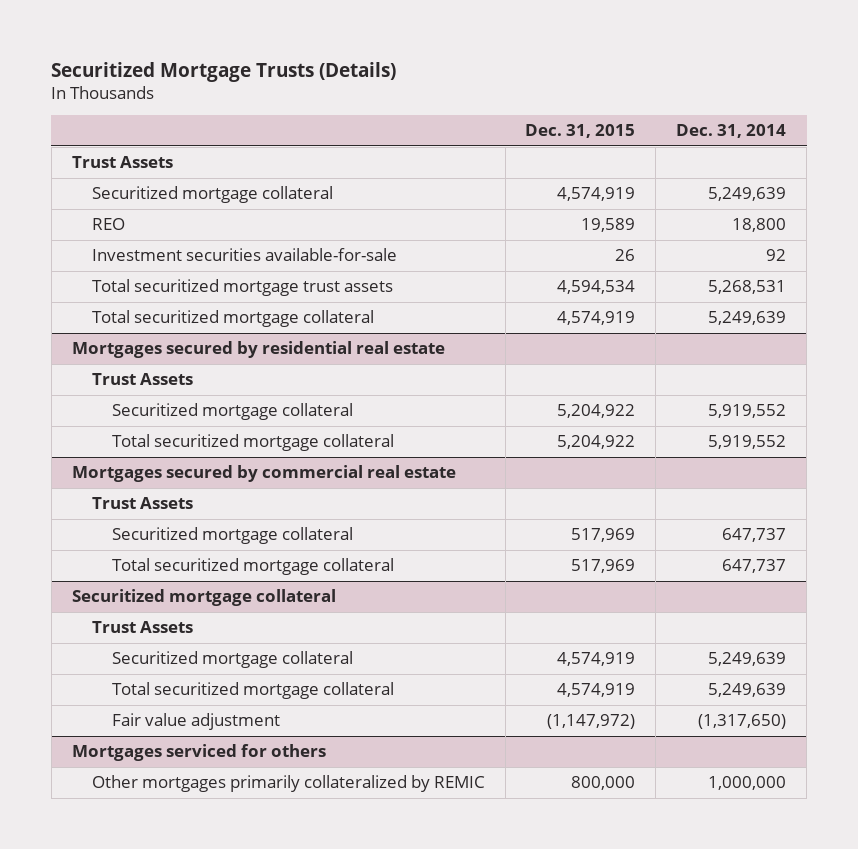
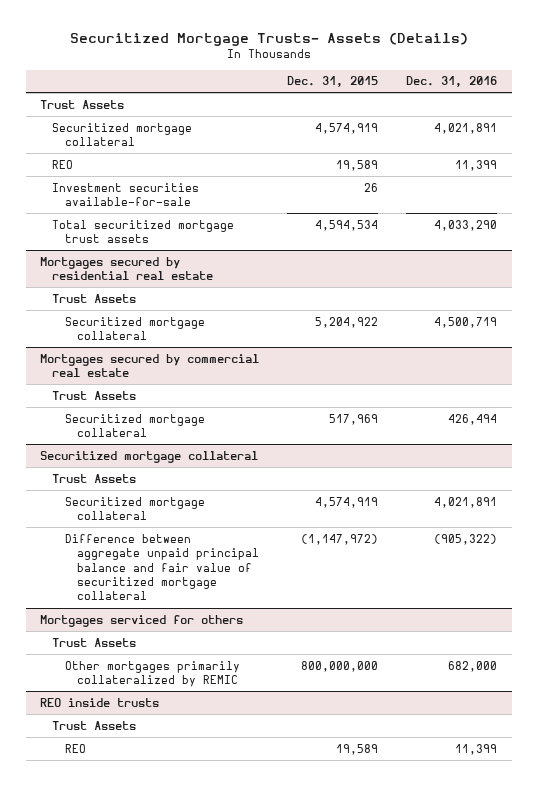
[51,61,397,82] Securitized Mortgage Trusts (Details) -> [69,33,468,47] Securitized Mortgage Trusts- Assets (Details)
[676,124,787,139] Dec. 31, 2014 -> none
none -> [406,76,498,88] Dec. 31, 2016
[91,310,374,328] Total securitized mortgage collateral -> none
[111,434,394,452] Total securitized mortgage collateral -> none
[111,558,394,576] Total securitized mortgage collateral -> none
[111,682,394,700] Total securitized mortgage collateral -> none
[111,713,280,731] Fair value adjustment -> [64,533,260,601] Difference between aggregate unpaid principal balance and fair value of securitized mortgage collateral
none -> [52,637,137,647] Trust Assets
[571,776,636,791] 800,000 -> [301,660,379,672] 800,000,000
none -> [39,697,159,707] REO inside trusts
none -> [52,720,137,730] Trust Assets
none -> [64,743,86,753] REO

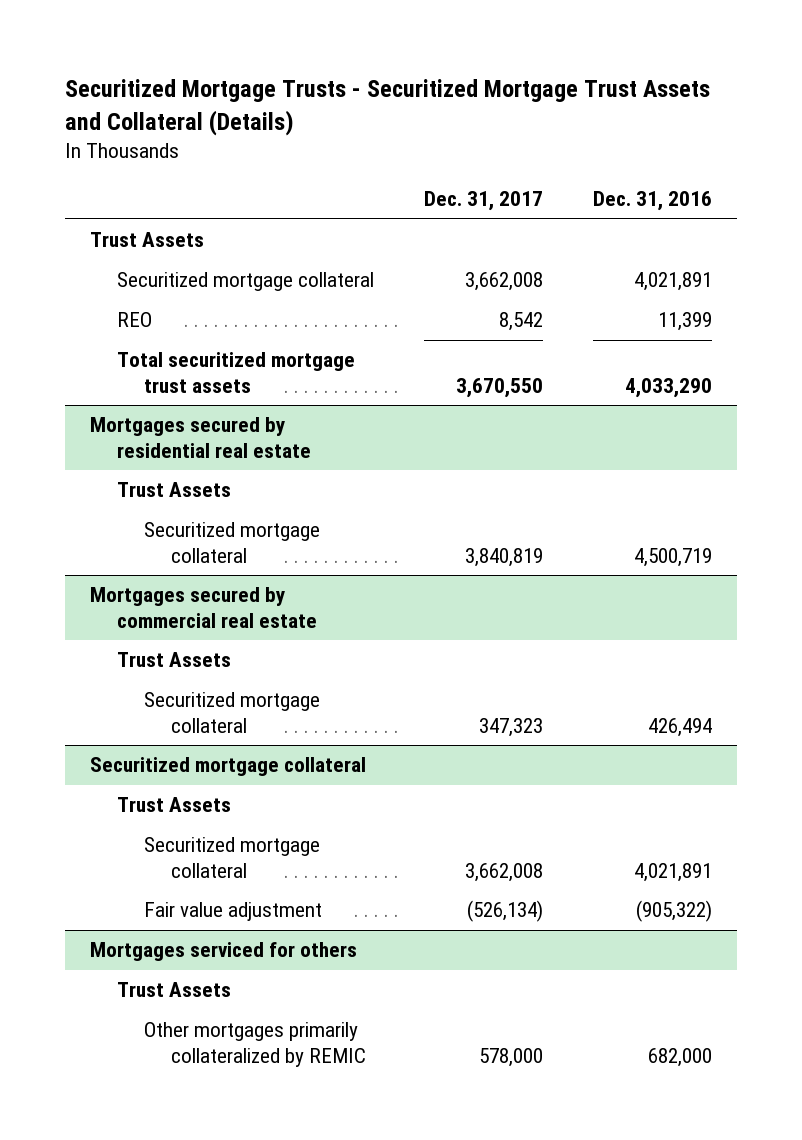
[69,33,468,47] Securitized Mortgage Trusts- Assets (Details) -> [64,79,710,136] Securitized Mortgage Trusts - Securitized Mortgage Trust Assets and Collateral (Details)
[287,76,379,88] Dec. 31, 2015 -> none
none -> [423,191,543,212] Dec. 31, 2017
[52,182,200,207] Investment securities available-for-sale -> none
[64,533,260,601] Difference between aggregate unpaid principal balance and fair value of securitized mortgage collateral -> [144,902,323,922] Fair value adjustment
[39,697,159,707] REO inside trusts -> none
[52,720,137,730] Trust Assets -> none
[64,743,86,753] REO -> none

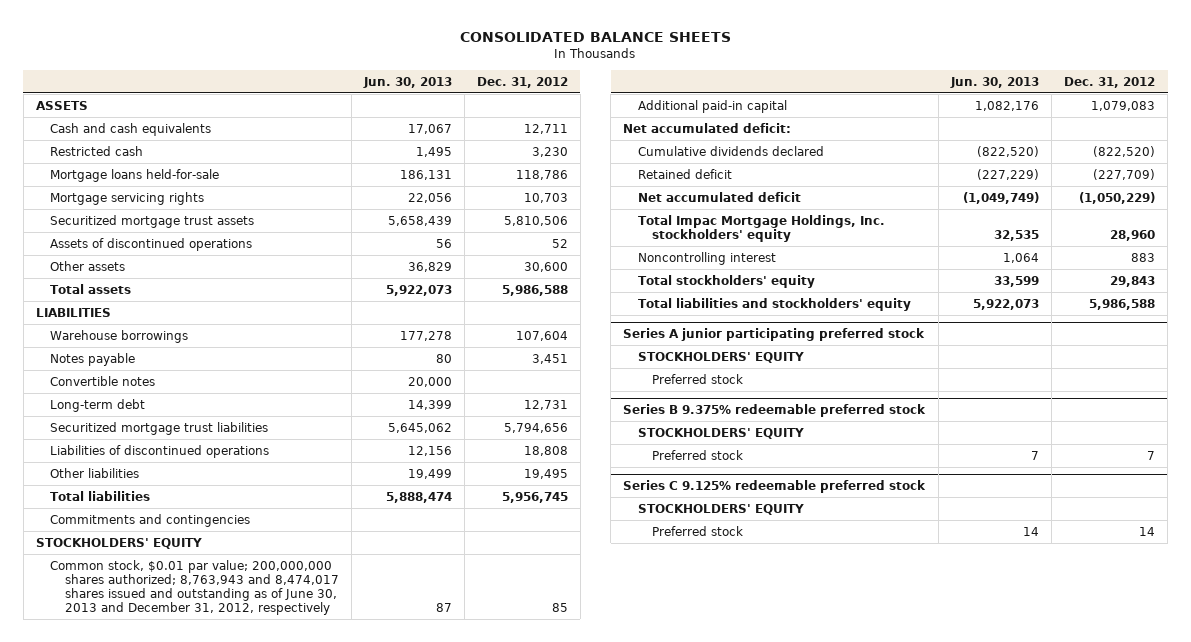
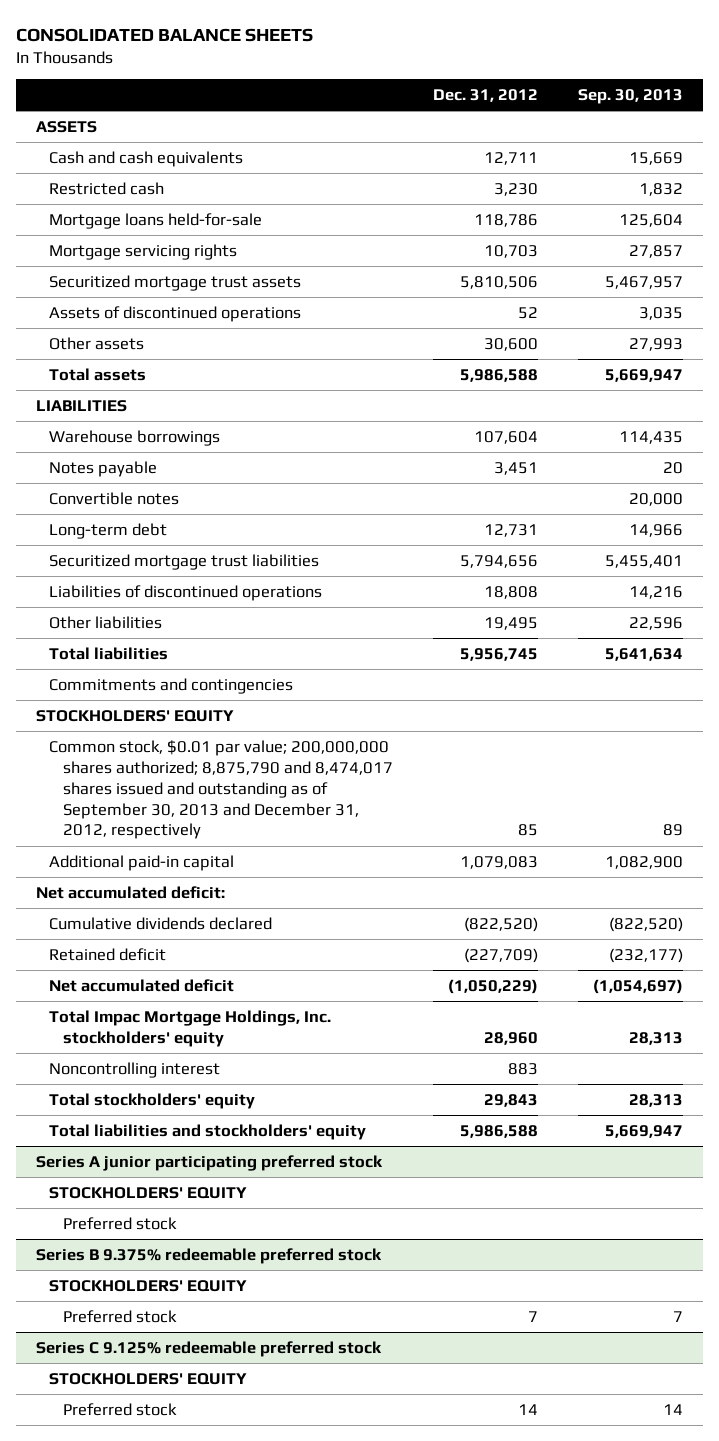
[362,77,452,89] Jun. 30, 2013 -> none
none -> [577,88,683,104] Sep. 30, 2013
[50,559,339,616] Common stock, $0.01 par value; 200,000,000 shares authorized; 8,763,943 and 8,474,017 shares issued and outstanding as of June 30, 2013 and December 31, 2012, respectively -> [49,739,393,840] Common stock, $0.01 par value; 200,000,000 shares authorized; 8,875,790 and 8,474,017 shares issued and outstanding as of September 30, 2013 and December 31, 2012, respectively

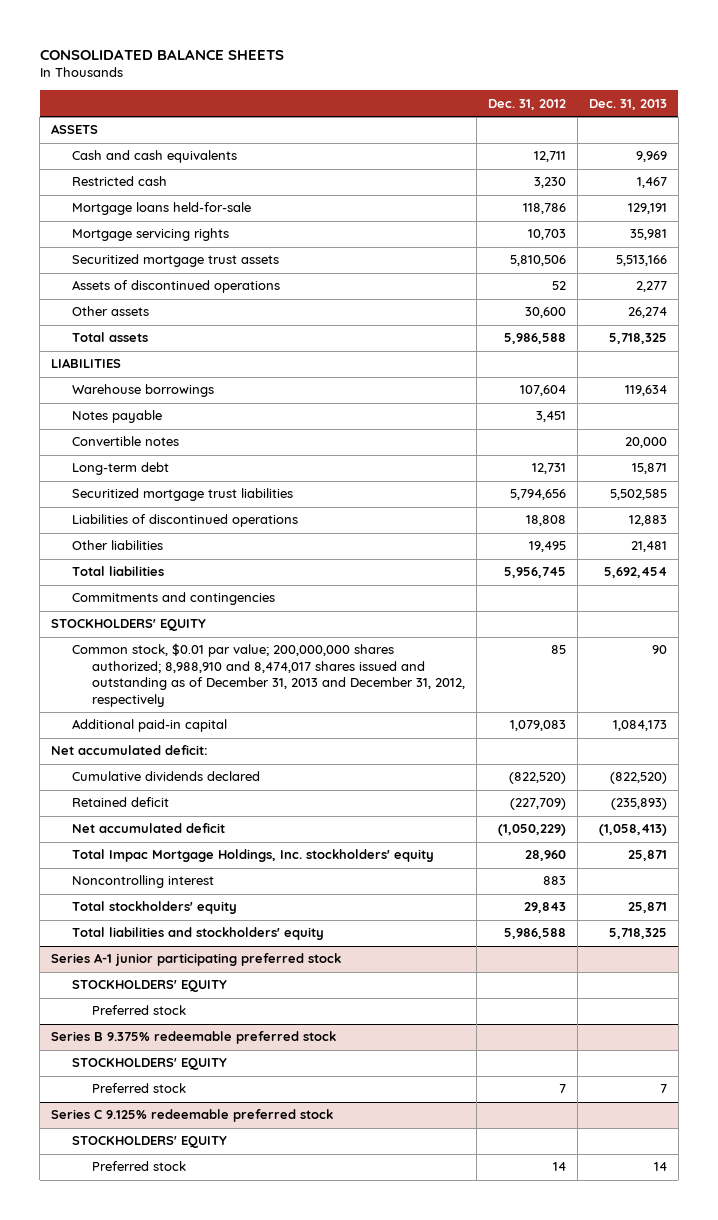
[577,88,683,104] Sep. 30, 2013 -> none
none -> [588,98,667,110] Dec. 31, 2013
[49,739,393,840] Common stock, $0.01 par value; 200,000,000 shares authorized; 8,875,790 and 8,474,017 shares issued and outstanding as of September 30, 2013 and December 31, 2012, respectively -> [71,643,466,707] Common stock, $0.01 par value; 200,000,000 shares authorized; 8,988,910 and 8,474,017 shares issued and outstanding as of December 31, 2013 and December 31, 2012, respectively
[35,1154,383,1171] Series A junior participating preferred stock -> [51,953,342,967] Series A-1 junior participating preferred stock

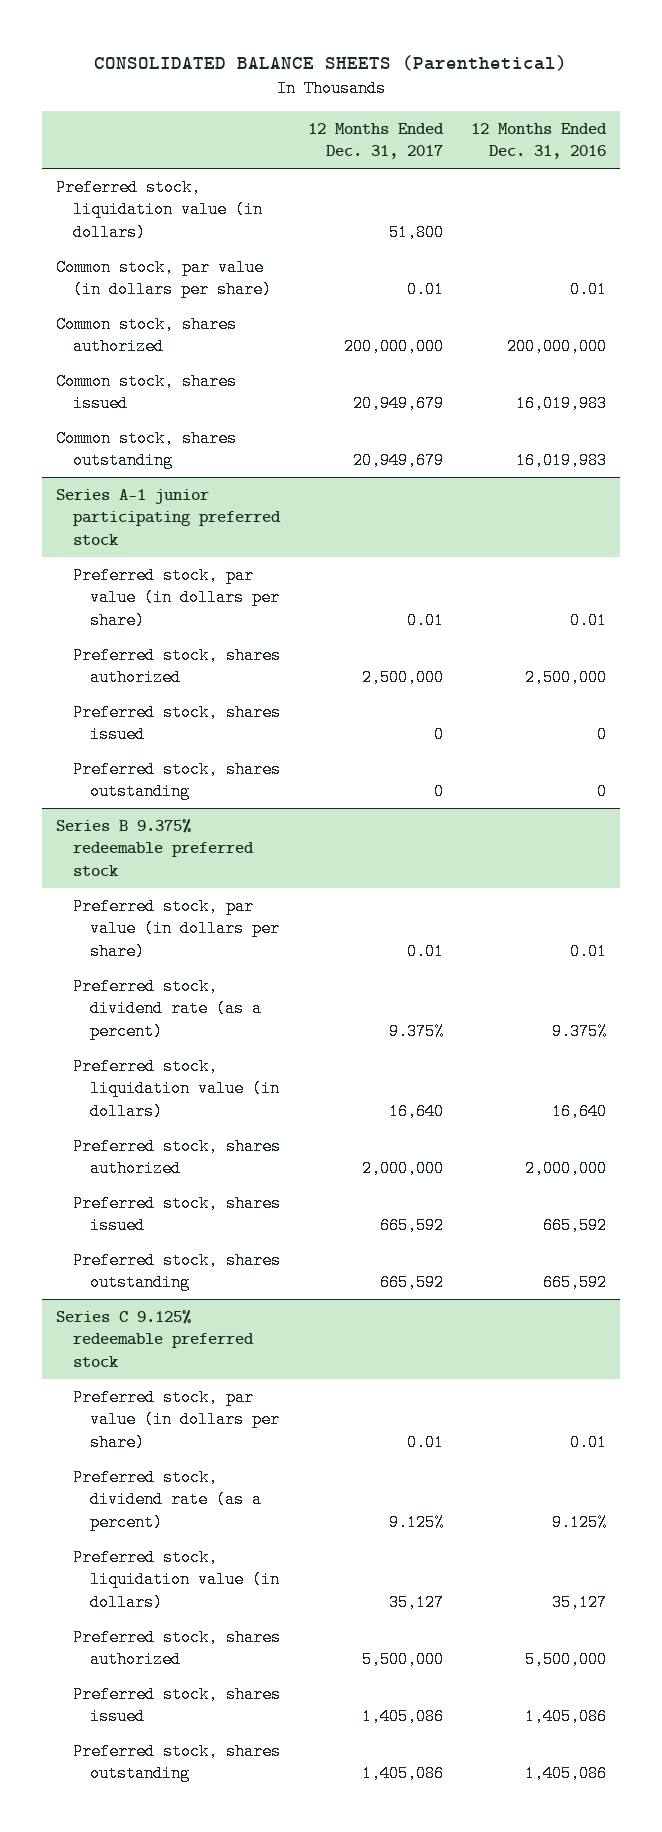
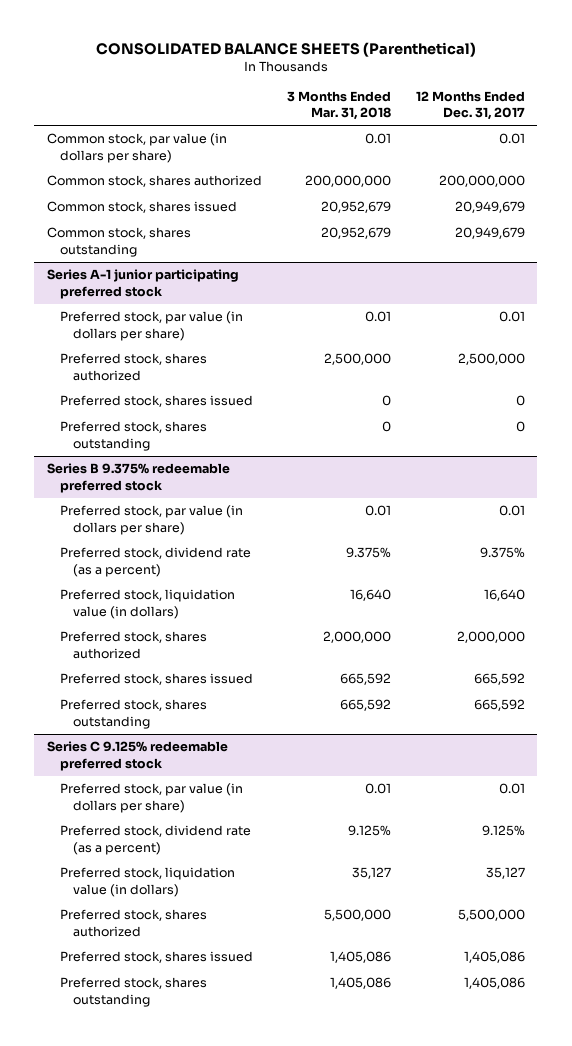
[470,122,607,159] 12 Months Ended Dec. 31, 2016 -> none
none -> [286,90,391,121] 3 Months Ended Mar. 31, 2018
[56,178,264,241] Preferred stock, liquidation value (in dollars) -> none

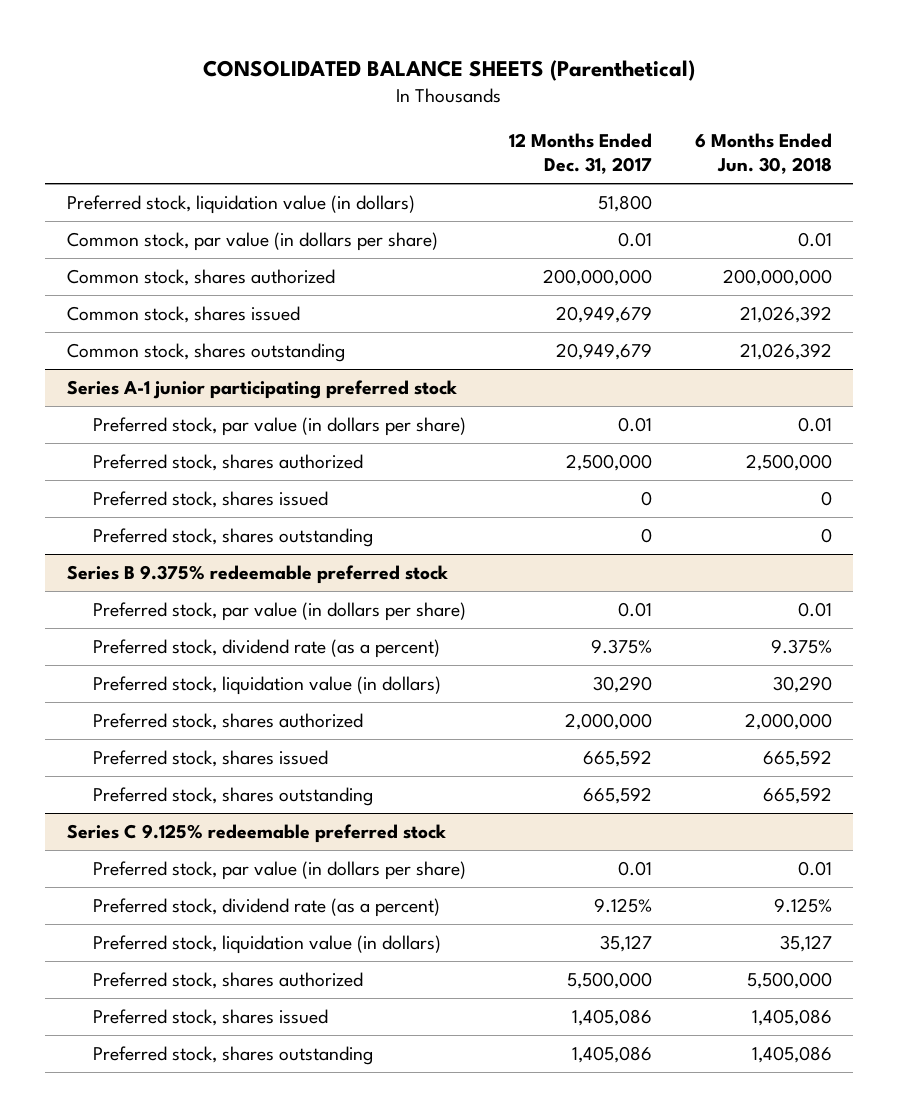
[286,90,391,121] 3 Months Ended Mar. 31, 2018 -> none
none -> [694,132,832,174] 6 Months Ended Jun. 30, 2018
none -> [67,195,416,215] Preferred stock, liquidation value (in dollars)
[483,589,525,602] 16,640 -> [592,676,652,694] 30,290

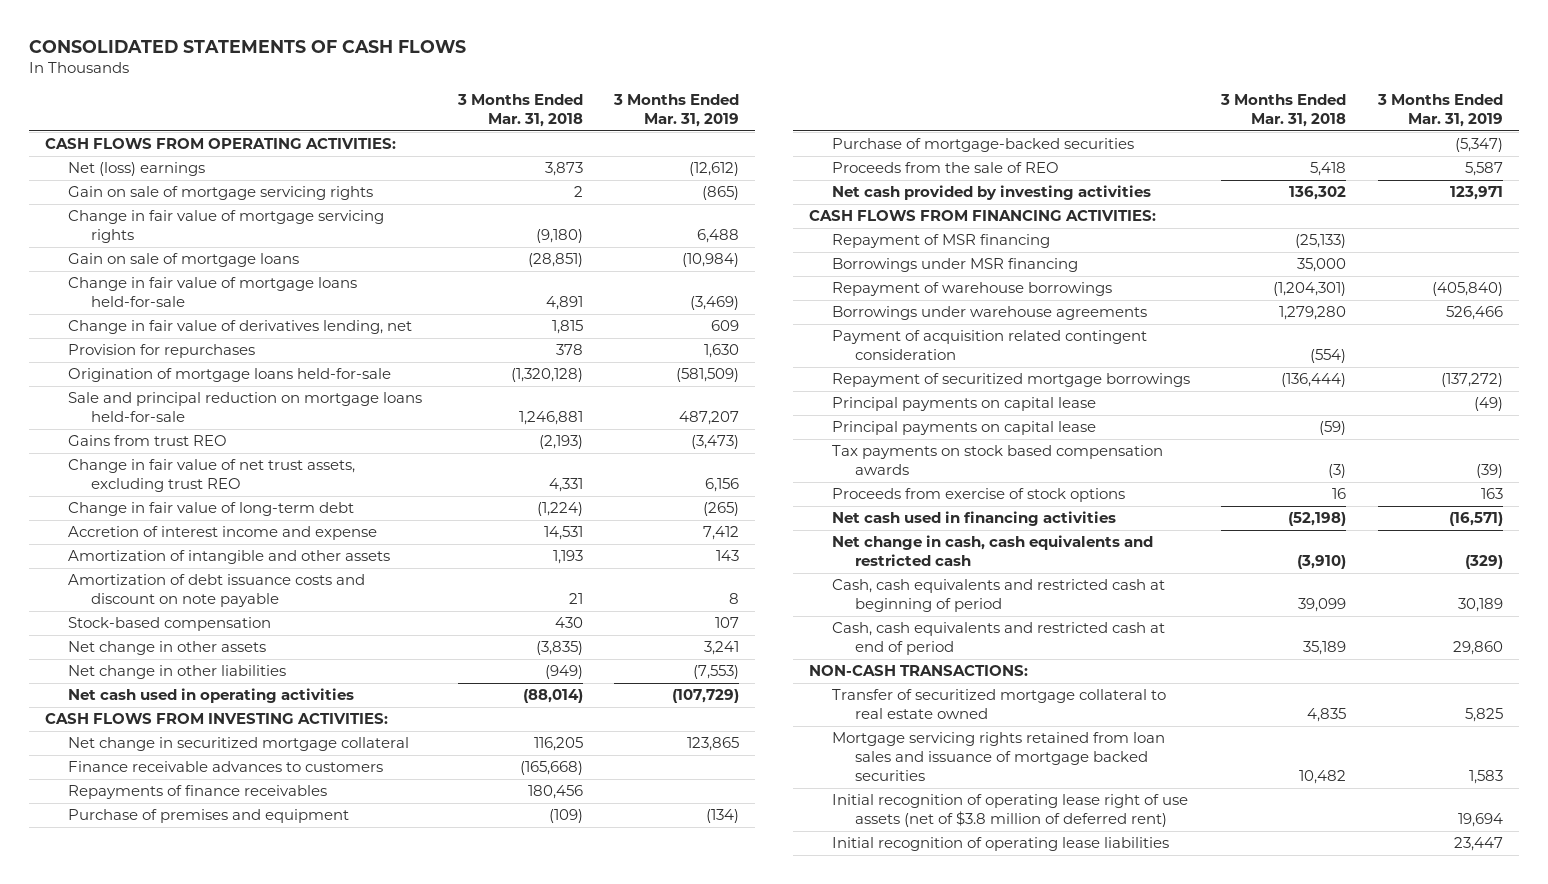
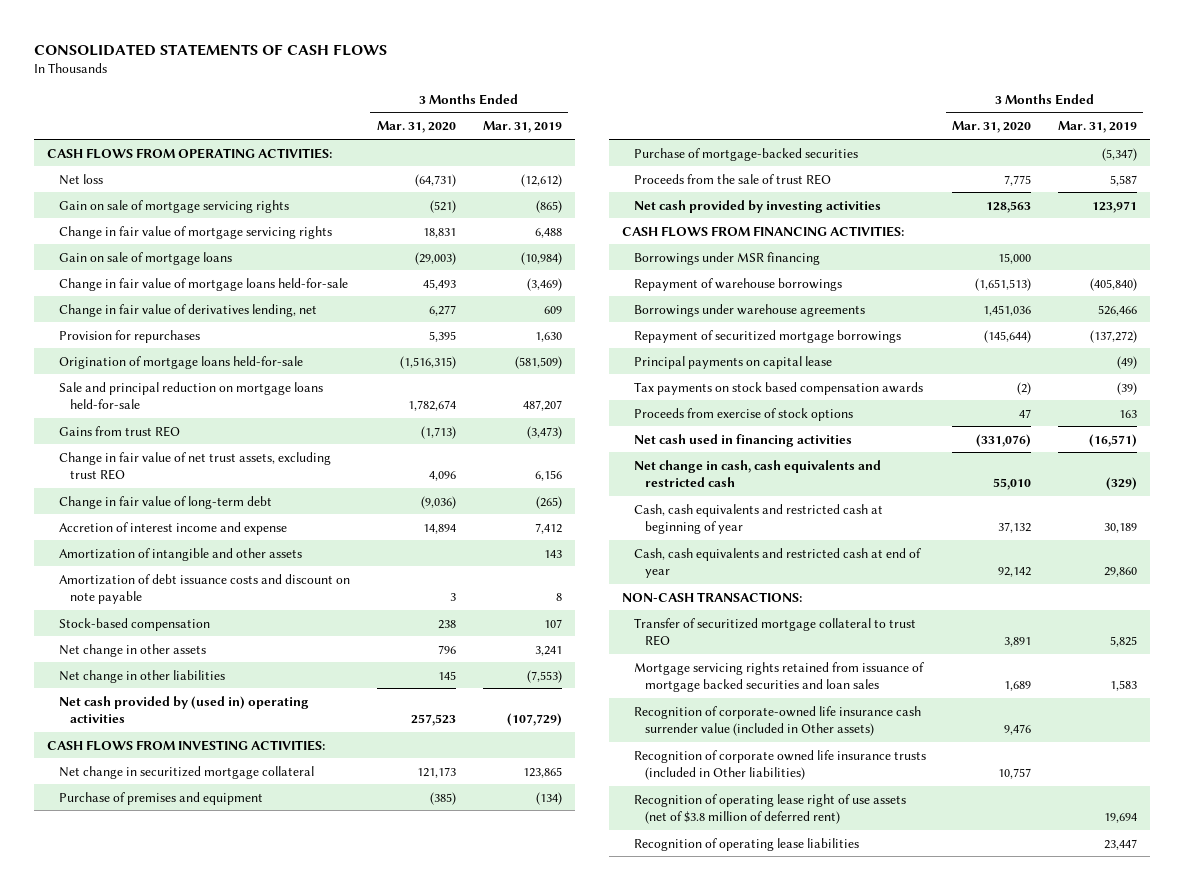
[456,94,583,128] 3 Months Ended Mar. 31, 2018 -> none
none -> [377,121,457,134] Mar. 31, 2020
[68,162,206,177] Net (loss) earnings -> [58,173,103,185] Net loss
[68,688,355,704] Net cash used in operating activities -> [58,695,309,723] Net cash provided by (used in) operating activities
[68,761,384,773] Finance receivable advances to customers -> none
[68,785,328,800] Repayments of finance receivables -> none
[831,162,1059,174] Proceeds from the sale of REO -> [633,173,831,185] Proceeds from the sale of trust REO
[831,234,1050,249] Repayment of MSR financing -> none
[831,330,1147,361] Payment of acquisition related contingent consideration -> none
[831,421,1096,436] Principal payments on capital lease -> none
[831,579,1165,613] Cash, cash equivalents and restricted cash at beginning of period -> [633,503,883,534] Cash, cash equivalents and restricted cash at beginning of year
[831,622,1165,656] Cash, cash equivalents and restricted cash at end of period -> [633,547,921,578] Cash, cash equivalents and restricted cash at end of year
[831,689,1166,720] Transfer of securitized mortgage collateral to real estate owned -> [633,617,916,646] Transfer of securitized mortgage collateral to trust REO
[831,732,1165,782] Mortgage servicing rights retained from loan sales and issuance of mortgage backed securities -> [633,661,924,692] Mortgage servicing rights retained from issuance of mortgage backed securities and loan sales
none -> [633,705,921,736] Recognition of corporate-owned life insurance cash surrender value (included in Other assets)
none -> [633,749,926,780] Recognition of corporate owned life insurance trusts (included in Other liabilities)
[831,794,1188,828] Initial recognition of operating lease right of use assets (net of $3.8 million of deferred rent) -> [633,793,906,824] Recognition of operating lease right of use assets (net of $3.8 million of deferred rent)
[831,837,1169,852] Initial recognition of operating lease liabilities -> [633,837,859,851] Recognition of operating lease liabilities

